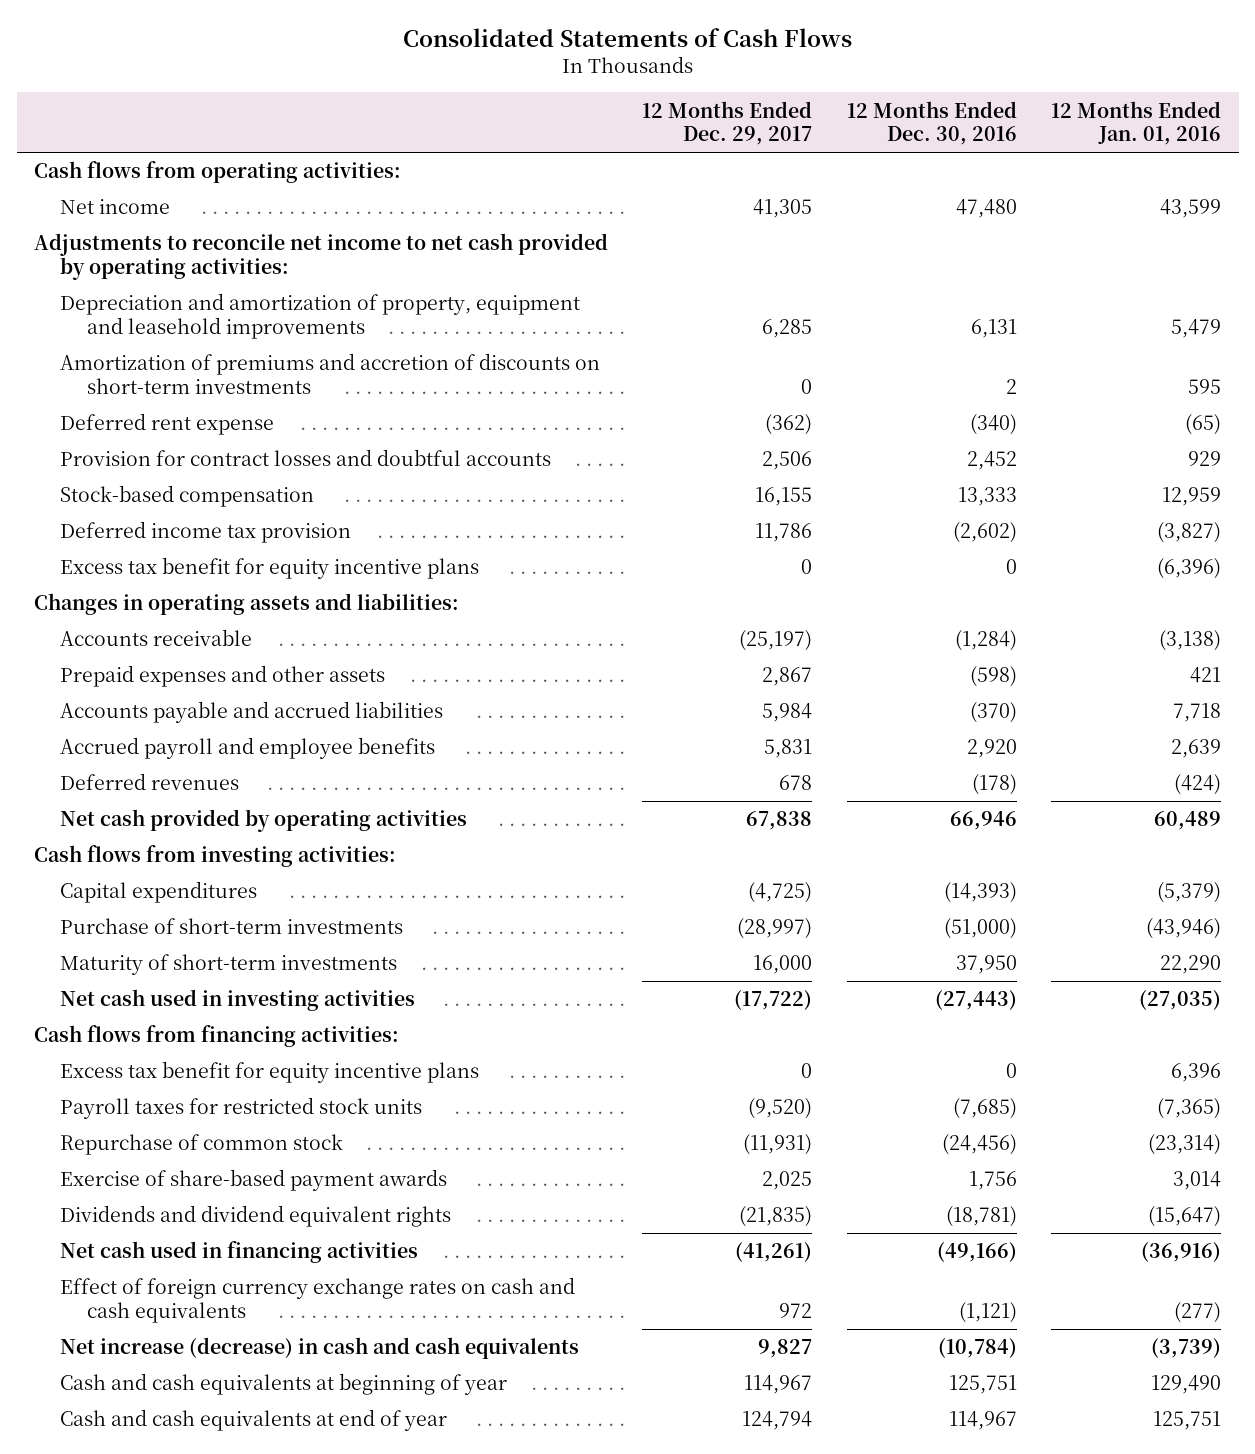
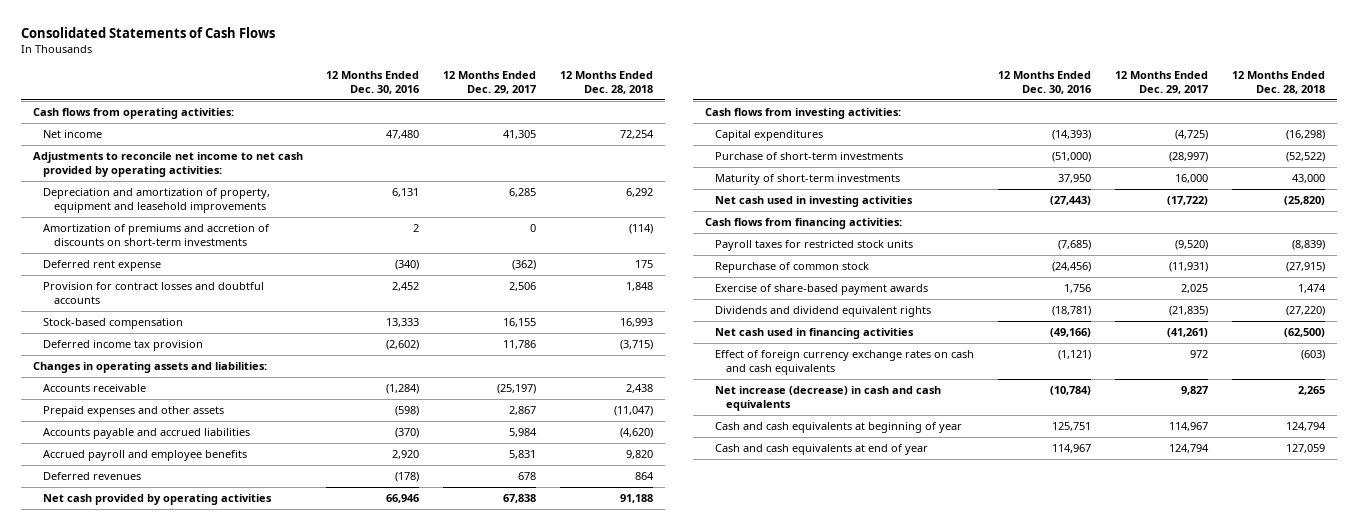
[1051,100,1222,146] 12 Months Ended Jan. 01, 2016 -> none
none -> [559,70,653,94] 12 Months Ended Dec. 28, 2018
[60,557,480,580] Excess tax benefit for equity incentive plans -> none
[60,1061,480,1084] Excess tax benefit for equity incentive plans -> none

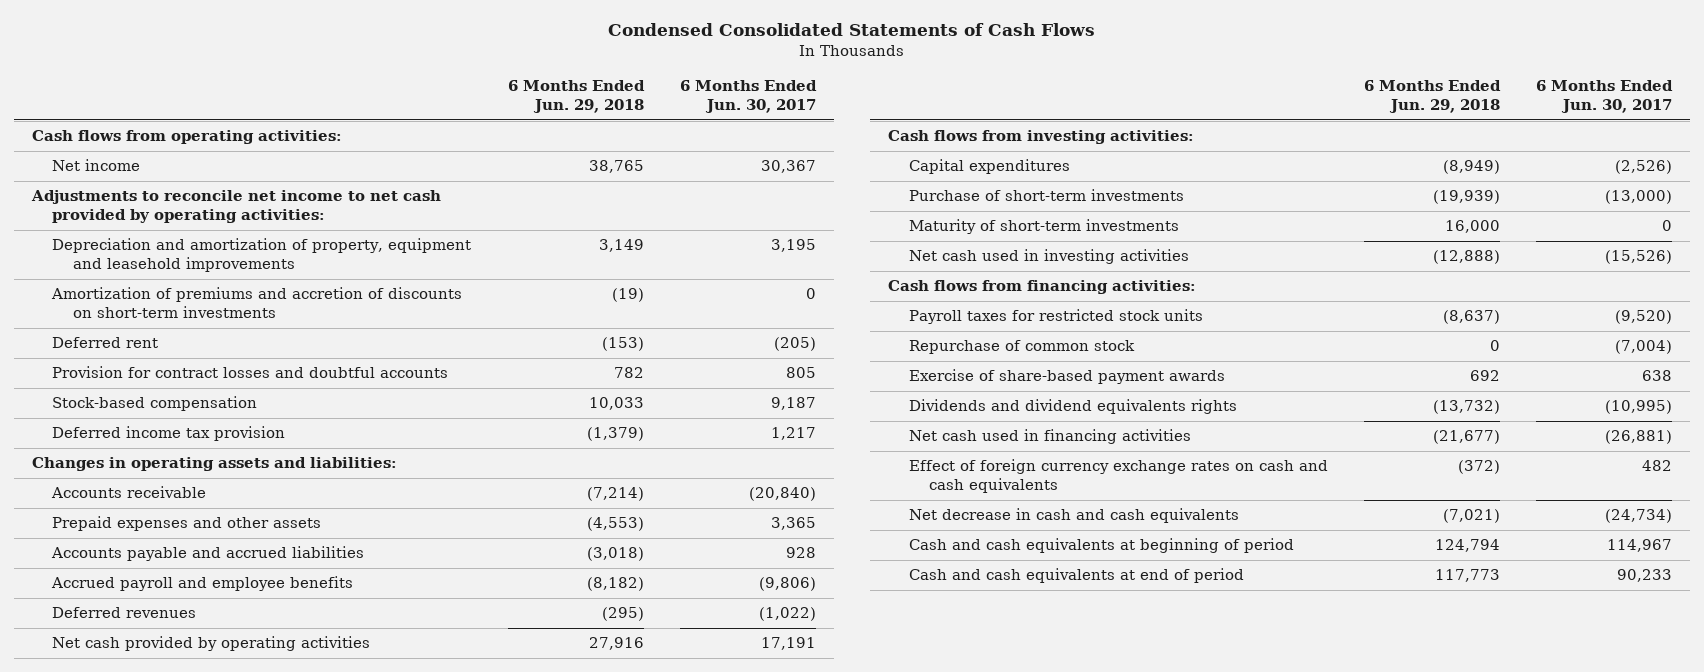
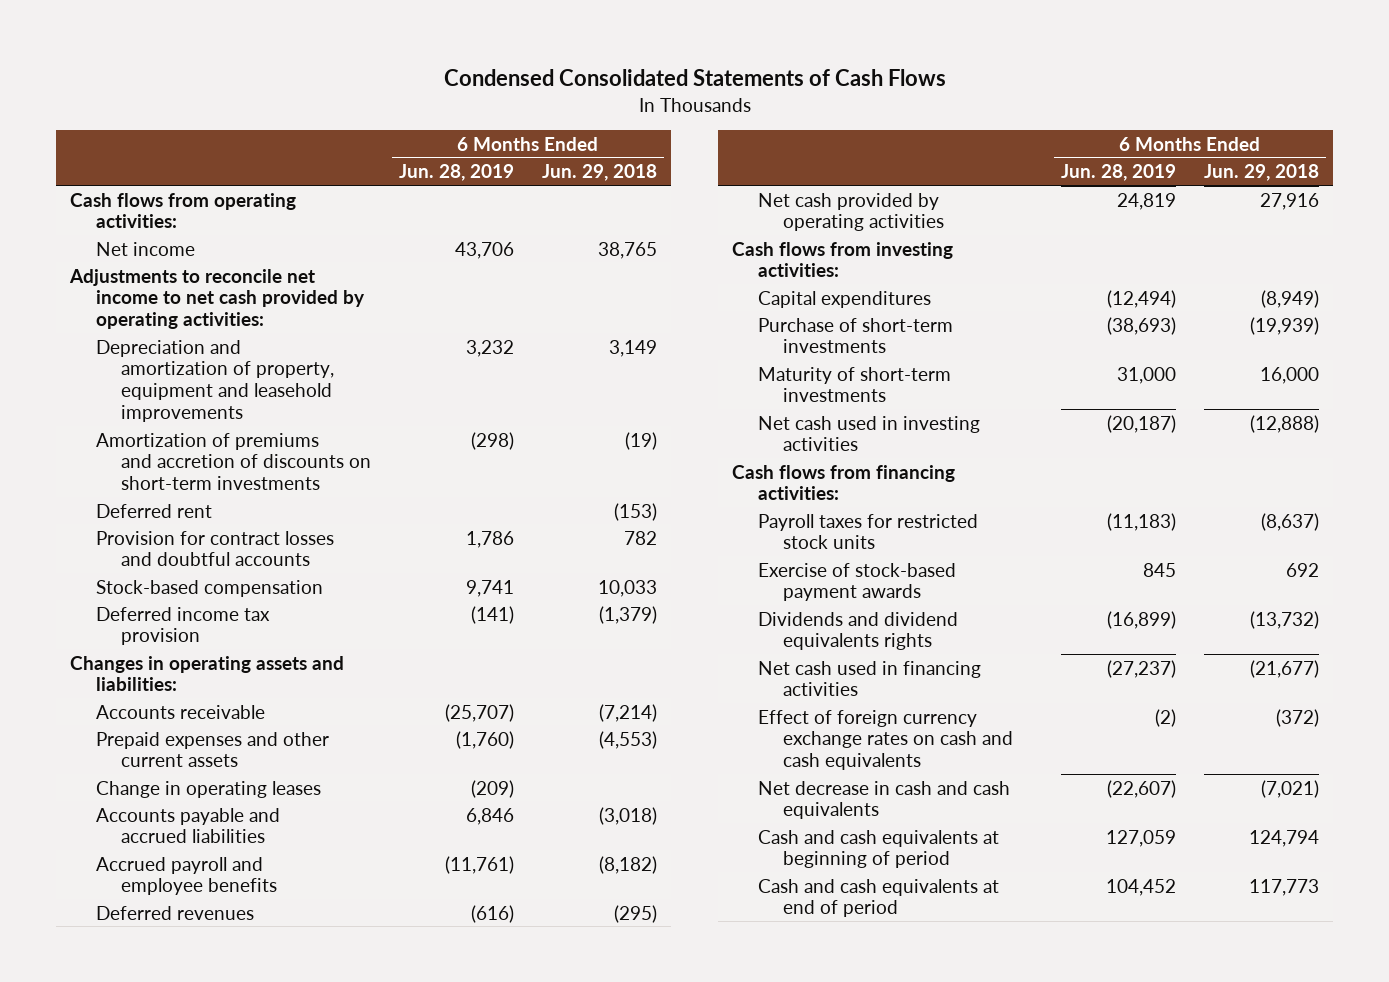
[679,79,817,113] 6 Months Ended Jun. 30, 2017 -> none
none -> [398,164,514,182] Jun. 28, 2019
[52,516,322,532] Prepaid expenses and other assets -> [95,731,329,768] Prepaid expenses and other current assets
none -> [95,780,321,798] Change in operating leases
[908,340,1135,355] Repurchase of common stock -> none
[908,369,1225,385] Exercise of share-based payment awards -> [757,562,956,602] Exercise of stock-based payment awards

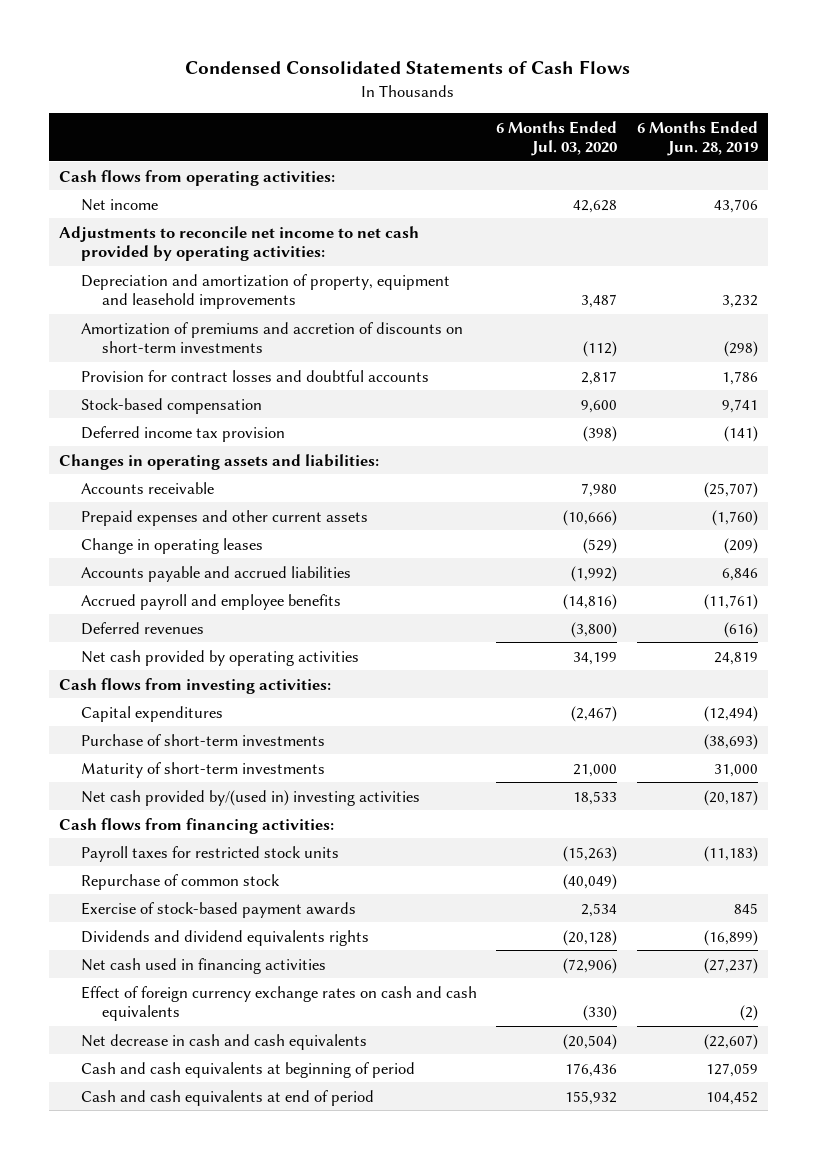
[541,164,657,182] Jun. 29, 2018 -> none
none -> [496,120,618,156] 6 Months Ended Jul. 03, 2020
[95,503,212,518] Deferred rent -> none
[757,415,980,452] Net cash used in investing activities -> [80,789,420,806] Net cash provided by/(used in) investing activities
none -> [80,873,280,890] Repurchase of common stock

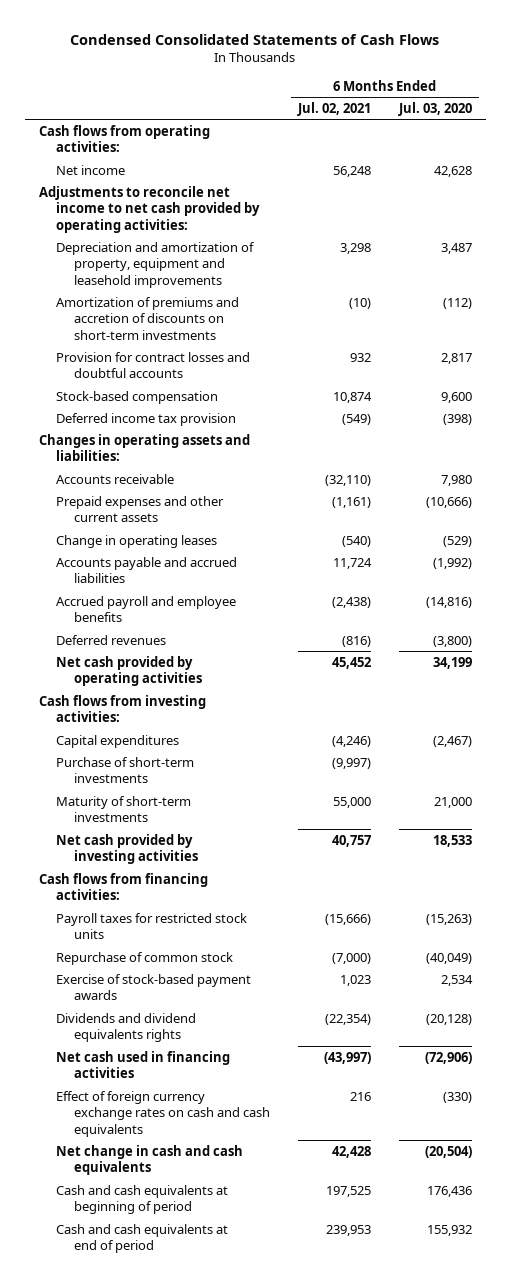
[637,120,759,156] 6 Months Ended Jun. 28, 2019 -> none
none -> [296,101,371,116] Jul. 02, 2021
[80,789,420,806] Net cash provided by/(used in) investing activities -> [56,833,199,865] Net cash provided by investing activities
[80,1033,367,1050] Net decrease in cash and cash equivalents -> [56,1144,244,1176] Net change in cash and cash equivalents

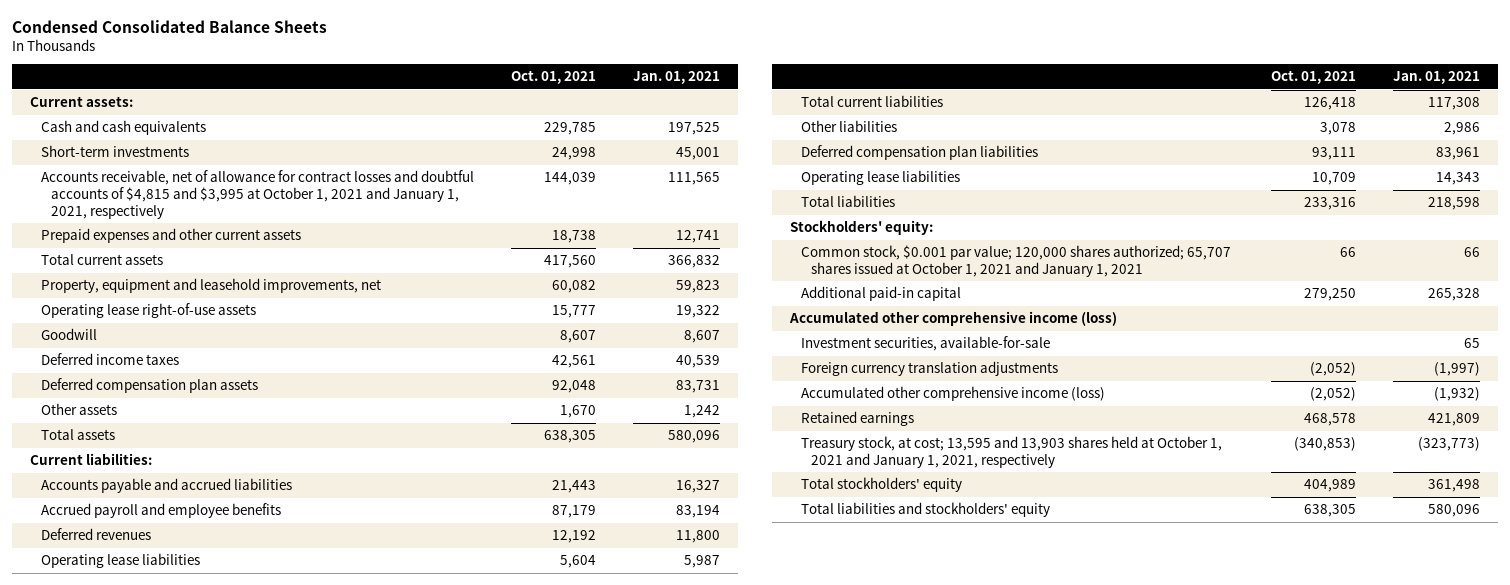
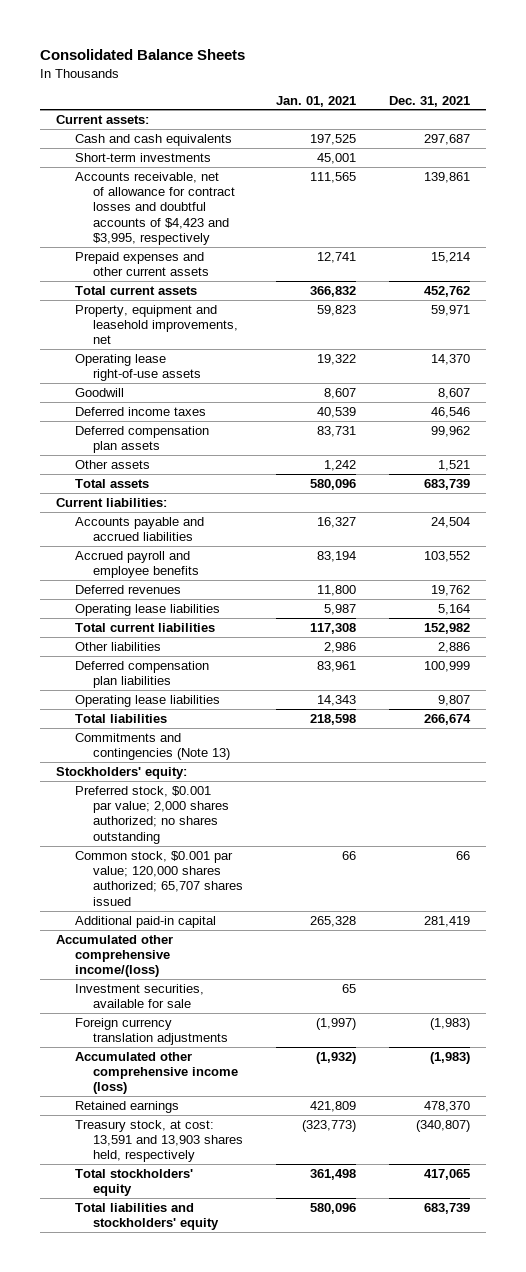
[11,19,327,33] Condensed Consolidated Balance Sheets -> [39,48,245,60] Consolidated Balance Sheets
[510,70,596,85] Oct. 01, 2021 -> none
none -> [388,95,470,107] Dec. 31, 2021
[40,170,474,219] Accounts receivable, net of allowance for contract losses and doubtful accounts of $4,815 and $3,995 at October 1, 2021 and January 1, 2021, respectively -> [74,171,236,245] Accounts receivable, net of allowance for contract losses and doubtful accounts of $4,423 and $3,995, respectively
none -> [74,732,231,761] Commitments and contingencies (Note 13)
none -> [74,785,230,844] Preferred stock, $0.001 par value; 2,000 shares authorized; no shares outstanding
[800,245,1231,278] Common stock, $0.001 par value; 120,000 shares authorized; 65,707 shares issued at October 1, 2021 and January 1, 2021 -> [74,850,244,906] Common stock, $0.001 par value; 120,000 shares authorized; 65,707 shares issued
[789,311,1118,327] Accumulated other comprehensive income (loss) -> [56,934,174,978] Accumulated other comprehensive income/(loss)
[800,336,1050,352] Investment securities, available-for-sale -> [74,983,204,1009] Investment securities, available for sale
[800,436,1222,469] Treasury stock, at cost; 13,595 and 13,903 shares held at October 1, 2021 and January 1, 2021, respectively -> [74,1119,244,1163] Treasury stock, at cost: 13,591 and 13,903 shares held, respectively

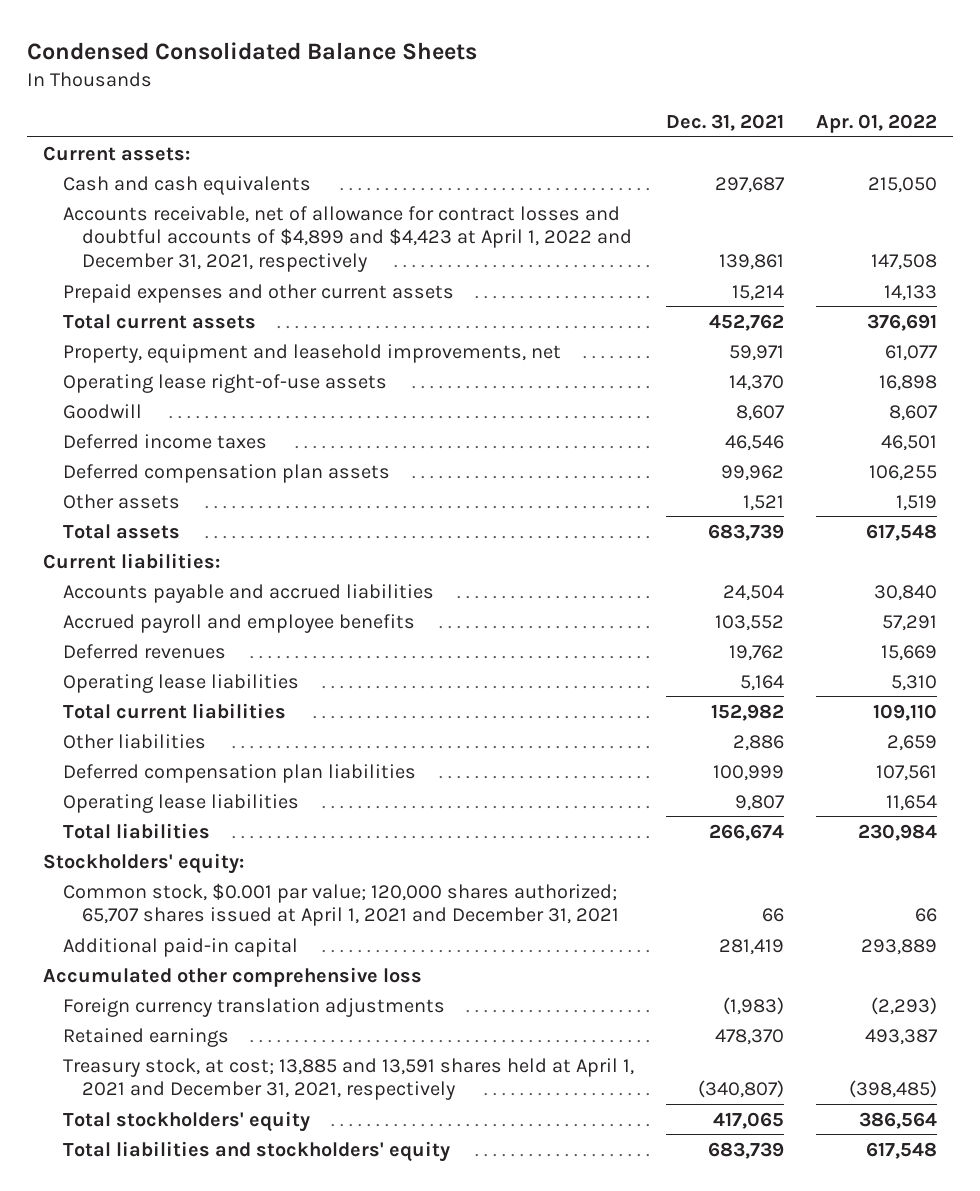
[39,48,245,60] Consolidated Balance Sheets -> [27,41,478,60] Condensed Consolidated Balance Sheets
[275,95,356,107] Jan. 01, 2021 -> none
none -> [815,113,937,133] Apr. 01, 2022
[74,152,211,162] Short-term investments -> none
[74,171,236,245] Accounts receivable, net of allowance for contract losses and doubtful accounts of $4,423 and $3,995, respectively -> [62,205,633,273] Accounts receivable, net of allowance for contract losses and doubtful accounts of $4,899 and $4,423 at April 1, 2022 and December 31, 2021, respectively
[74,732,231,761] Commitments and contingencies (Note 13) -> none
[74,785,230,844] Preferred stock, $0.001 par value; 2,000 shares authorized; no shares outstanding -> none
[74,850,244,906] Common stock, $0.001 par value; 120,000 shares authorized; 65,707 shares issued -> [62,882,620,927] Common stock, $0.001 par value; 120,000 shares authorized; 65,707 shares issued at April 1, 2021 and December 31, 2021
[74,983,204,1009] Investment securities, available for sale -> none
[56,934,174,978] Accumulated other comprehensive income/(loss) -> [43,966,423,987] Accumulated other comprehensive loss
[74,1051,239,1095] Accumulated other comprehensive income (loss) -> none
[74,1119,244,1163] Treasury stock, at cost: 13,591 and 13,903 shares held, respectively -> [62,1057,634,1101] Treasury stock, at cost; 13,885 and 13,591 shares held at April 1, 2021 and December 31, 2021, respectively

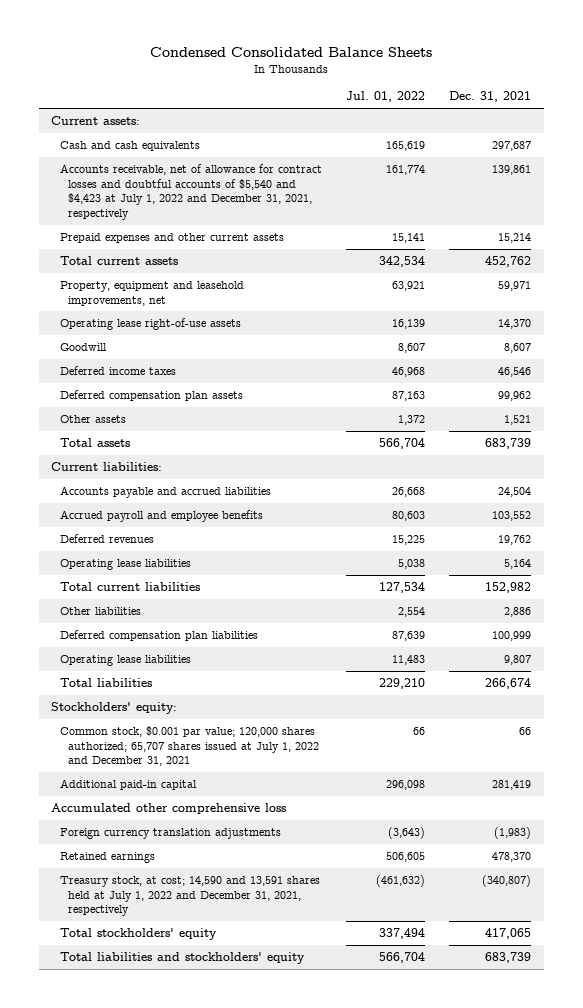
[815,113,937,133] Apr. 01, 2022 -> none
none -> [346,91,426,103] Jul. 01, 2022
[62,205,633,273] Accounts receivable, net of allowance for contract losses and doubtful accounts of $4,899 and $4,423 at April 1, 2022 and December 31, 2021, respectively -> [59,163,322,220] Accounts receivable, net of allowance for contract losses and doubtful accounts of $5,540 and $4,423 at July 1, 2022 and December 31, 2021, respectively
[62,882,620,927] Common stock, $0.001 par value; 120,000 shares authorized; 65,707 shares issued at April 1, 2021 and December 31, 2021 -> [59,725,320,767] Common stock, $0.001 par value; 120,000 shares authorized; 65,707 shares issued at July 1, 2022 and December 31, 2021
[62,1057,634,1101] Treasury stock, at cost; 13,885 and 13,591 shares held at April 1, 2021 and December 31, 2021, respectively -> [59,875,320,917] Treasury stock, at cost; 14,590 and 13,591 shares held at July 1, 2022 and December 31, 2021, respectively

